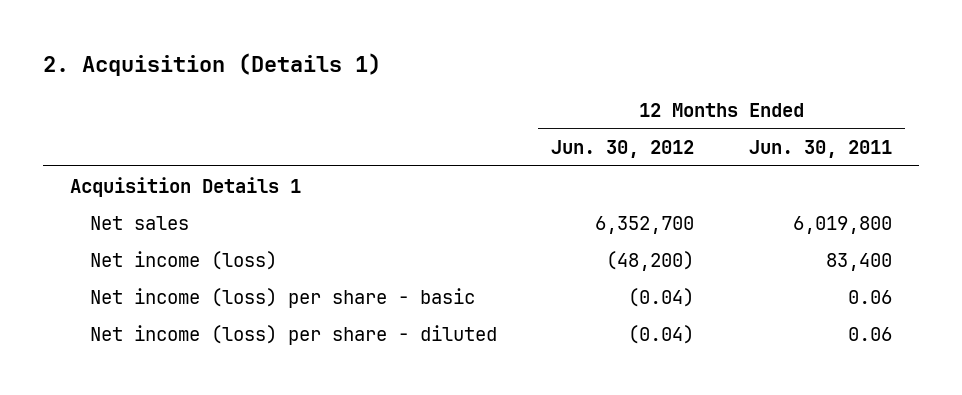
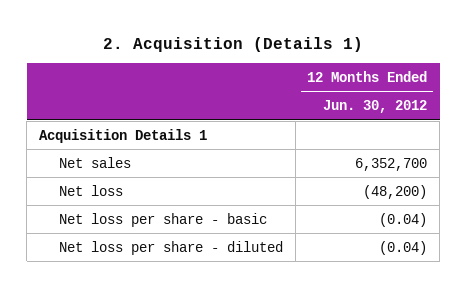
[748,140,892,159] Jun. 30, 2011 -> none
[90,250,278,270] Net income (loss) -> [59,184,124,196] Net loss
[90,287,476,308] Net income (loss) per share - basic -> [59,212,268,227] Net loss per share - basic
[90,324,498,345] Net income (loss) per share - diluted -> [59,240,284,255] Net loss per share - diluted

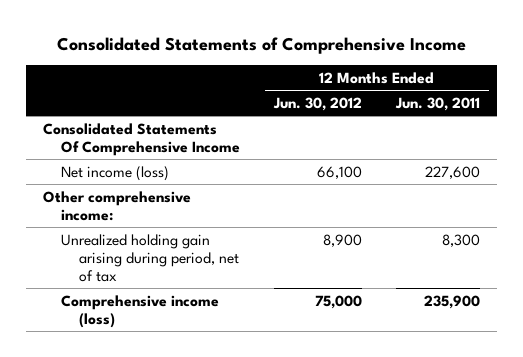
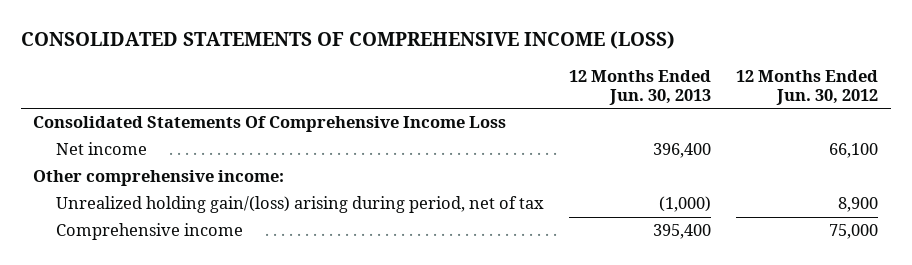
[56,36,466,54] Consolidated Statements of Comprehensive Income -> [20,31,675,50] CONSOLIDATED STATEMENTS OF COMPREHENSIVE INCOME (LOSS)
[395,96,481,111] Jun. 30, 2011 -> none
none -> [569,69,712,106] 12 Months Ended Jun. 30, 2013
[42,122,240,156] Consolidated Statements Of Comprehensive Income -> [33,116,507,133] Consolidated Statements Of Comprehensive Income Loss
[60,165,169,181] Net income (loss) -> [55,142,147,156] Net income
[60,233,239,283] Unrealized holding gain arising during period, net of tax -> [55,196,544,214] Unrealized holding gain/(loss) arising during period, net of tax
[60,294,219,328] Comprehensive income (loss) -> [55,223,243,241] Comprehensive income

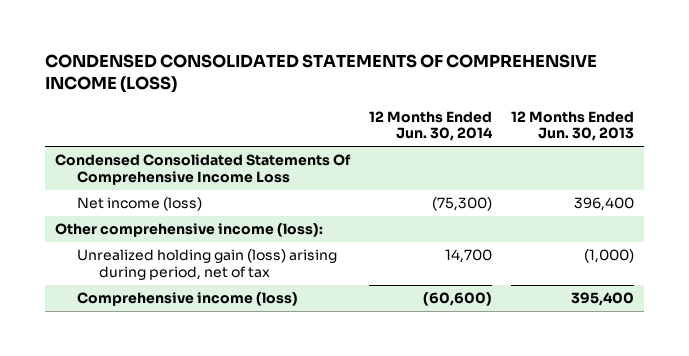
[20,31,675,50] CONSOLIDATED STATEMENTS OF COMPREHENSIVE INCOME (LOSS) -> [45,54,598,94] CONDENSED CONSOLIDATED STATEMENTS OF COMPREHENSIVE INCOME (LOSS)
[736,69,879,106] 12 Months Ended Jun. 30, 2012 -> none
none -> [368,110,493,142] 12 Months Ended Jun. 30, 2014
[33,116,507,133] Consolidated Statements Of Comprehensive Income Loss -> [54,154,351,185] Condensed Consolidated Statements Of Comprehensive Income Loss
[55,142,147,156] Net income -> [76,197,202,212] Net income (loss)
[33,170,285,187] Other comprehensive income: -> [54,223,323,238] Other comprehensive income (loss):
[55,196,544,214] Unrealized holding gain/(loss) arising during period, net of tax -> [76,249,337,280] Unrealized holding gain (loss) arising during period, net of tax
[55,223,243,241] Comprehensive income -> [76,292,298,307] Comprehensive income (loss)

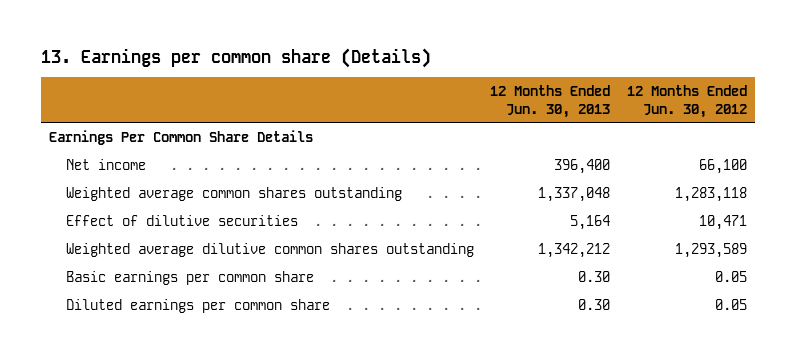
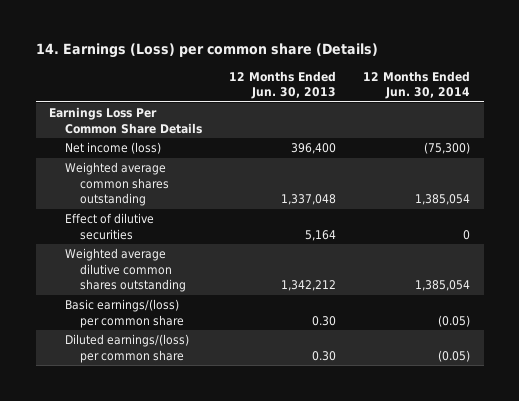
[40,47,431,68] 13. Earnings per common share (Details) -> [35,43,378,59] 14. Earnings (Loss) per common share (Details)
[627,84,748,118] 12 Months Ended Jun. 30, 2012 -> none
none -> [363,70,471,100] 12 Months Ended Jun. 30, 2014
[48,129,313,145] Earnings Per Common Share Details -> [49,107,202,134] Earnings Loss Per Common Share Details
[65,158,146,170] Net income -> [64,142,161,155] Net income (loss)
[65,270,314,285] Basic earnings per common share -> [64,299,185,328] Basic earnings/(loss) per common share
[65,298,330,313] Diluted earnings per common share -> [64,334,189,363] Diluted earnings/(loss) per common share

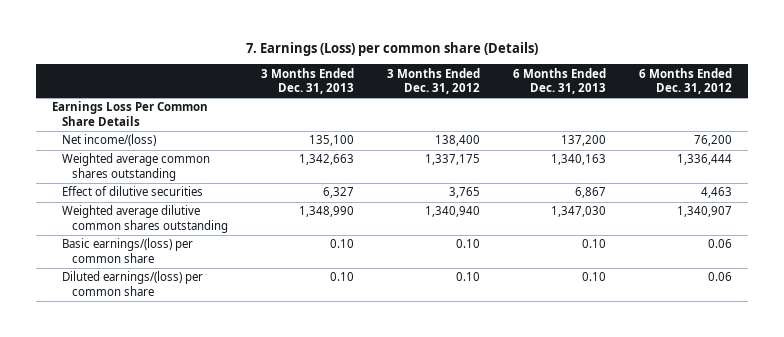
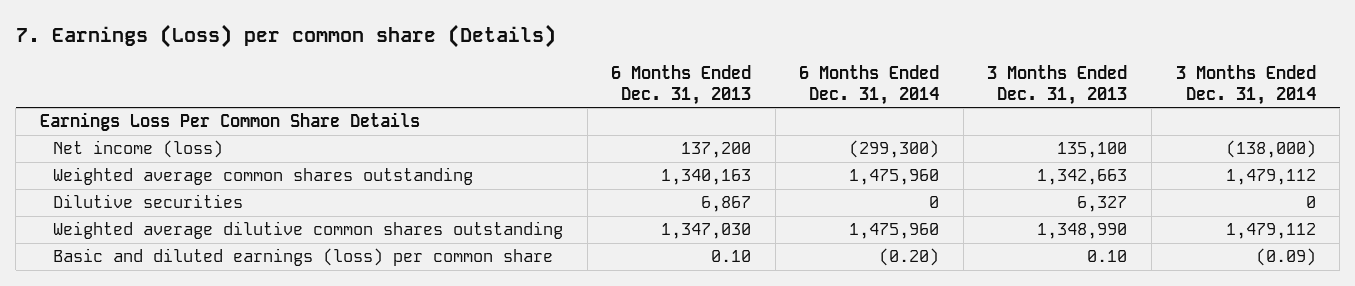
[386,67,480,95] 3 Months Ended Dec. 31, 2012 -> none
[638,67,732,95] 6 Months Ended Dec. 31, 2012 -> none
none -> [799,64,940,105] 6 Months Ended Dec. 31, 2014
none -> [1175,64,1316,105] 3 Months Ended Dec. 31, 2014
[61,134,156,147] Net income/(loss) -> [53,140,224,159] Net income (loss)
[61,186,203,197] Effect of dilutive securities -> [53,194,244,209] Dilutive securities
[61,271,203,296] Diluted earnings/(loss) per common share -> none
[61,238,193,263] Basic earnings/(loss) per common share -> [53,248,554,267] Basic and diluted earnings (loss) per common share

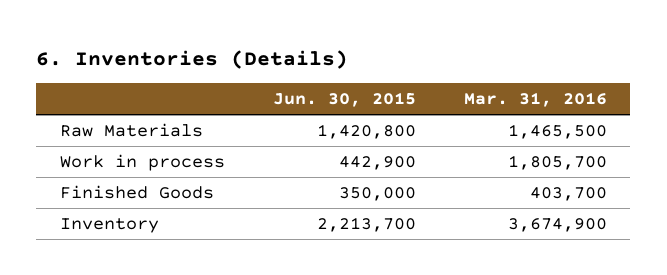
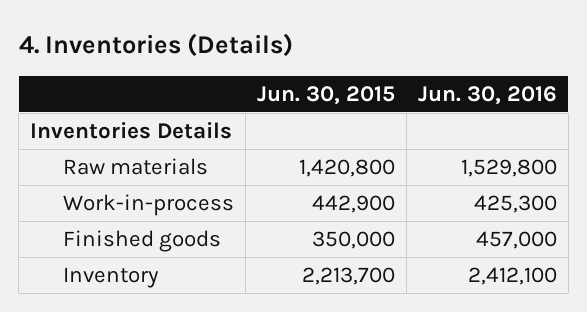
[36,49,349,69] 6. Inventories (Details) -> [18,33,293,58] 4. Inventories (Details)
[463,92,607,108] Mar. 31, 2016 -> none
none -> [417,85,557,105] Jun. 30, 2016
none -> [30,122,233,140] Inventories Details
[60,122,204,137] Raw Materials -> [63,158,209,176] Raw materials
[60,153,226,171] Work in process -> [63,194,235,217] Work-in-process
[60,184,215,199] Finished Goods -> [63,230,222,253] Finished goods

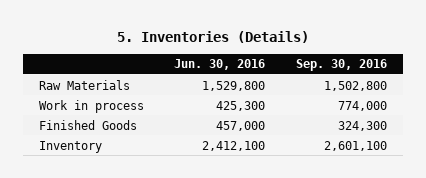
[18,33,293,58] 4. Inventories (Details) -> [116,30,309,43] 5. Inventories (Details)
[257,85,396,105] Jun. 30, 2015 -> none
none -> [296,59,388,72] Sep. 30, 2016
[30,122,233,140] Inventories Details -> none
[63,158,209,176] Raw materials -> [38,79,130,90] Raw Materials
[63,194,235,217] Work-in-process -> [38,99,144,113] Work in process
[63,230,222,253] Finished goods -> [38,119,137,130] Finished Goods

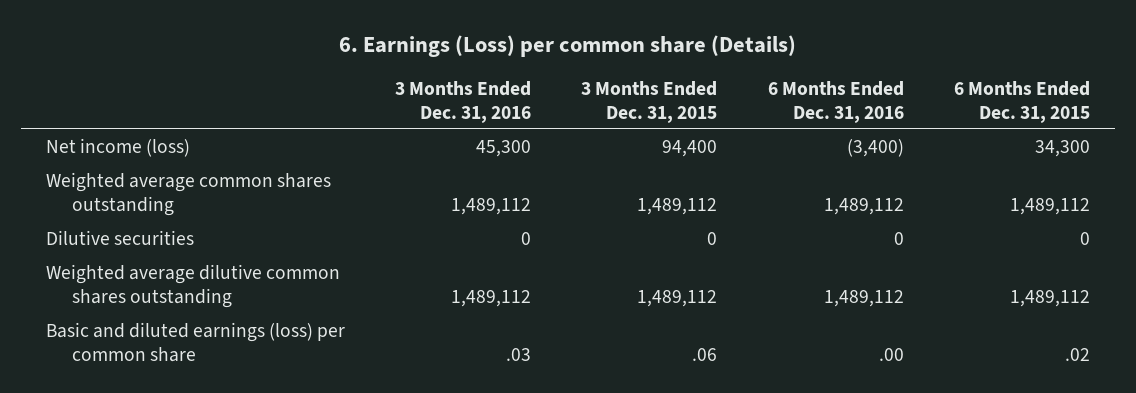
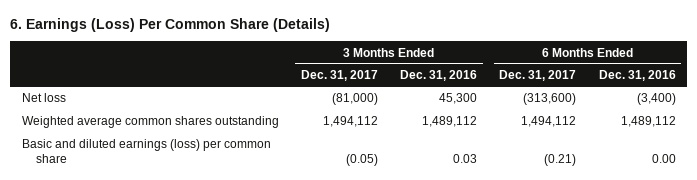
[338,34,796,57] 6. Earnings (Loss) per common share (Details) -> [10,18,331,33] 6. Earnings (Loss) Per Common Share (Details)
[581,80,718,123] 3 Months Ended Dec. 31, 2015 -> none
[953,80,1090,123] 6 Months Ended Dec. 31, 2015 -> none
none -> [300,70,378,82] Dec. 31, 2017
none -> [499,70,577,82] Dec. 31, 2017
[46,138,191,158] Net income (loss) -> [21,93,66,103] Net loss
[46,230,195,246] Dilutive securities -> none
[46,264,341,309] Weighted average dilutive common shares outstanding -> none
[506,348,532,362] .03 -> [453,154,478,164] 0.03
[878,348,904,362] .00 -> [651,154,676,164] 0.00

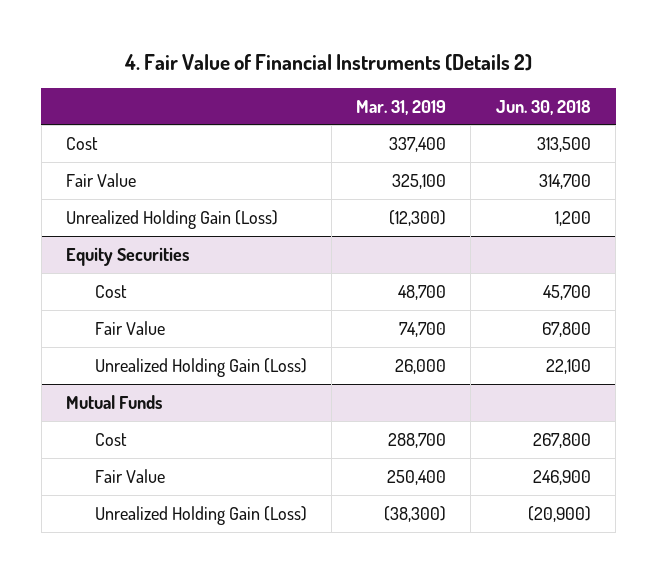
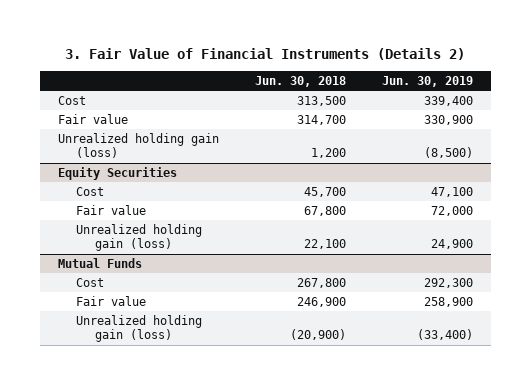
[124,53,533,71] 4. Fair Value of Financial Instruments (Details 2) -> [65,47,466,60] 3. Fair Value of Financial Instruments (Details 2)
[356,99,447,115] Mar. 31, 2019 -> none
none -> [382,75,474,87] Jun. 30, 2019
[66,172,137,187] Fair Value -> [57,114,128,125] Fair value
[66,209,279,229] Unrealized Holding Gain (Loss) -> [57,133,219,159] Unrealized holding gain (loss)
[94,320,165,335] Fair Value -> [76,205,147,216] Fair value
[94,357,307,377] Unrealized Holding Gain (Loss) -> [76,224,203,252] Unrealized holding gain (loss)
[94,468,165,483] Fair Value -> [76,296,147,307] Fair value
[94,505,307,525] Unrealized Holding Gain (Loss) -> [76,315,203,343] Unrealized holding gain (loss)

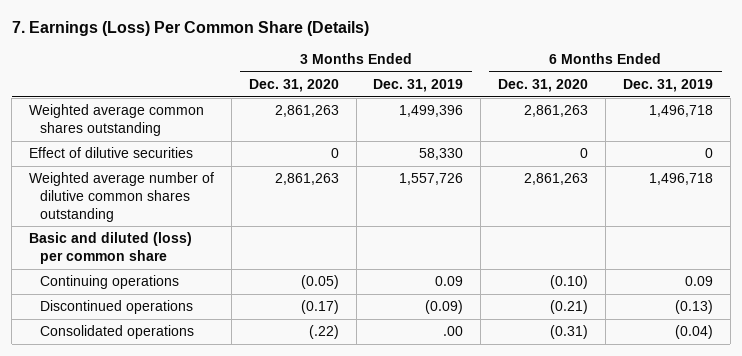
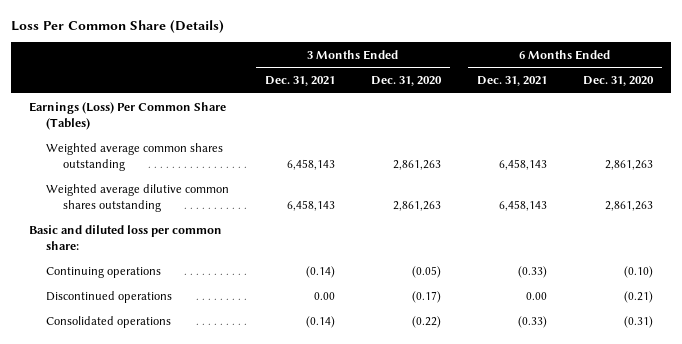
[11,21,369,37] 7. Earnings (Loss) Per Common Share (Details) -> [11,20,225,34] Loss Per Common Share (Details)
[373,79,464,93] Dec. 31, 2019 -> none
[622,79,713,93] Dec. 31, 2019 -> none
none -> [265,76,336,87] Dec. 31, 2021
none -> [477,76,548,87] Dec. 31, 2021
none -> [29,101,227,130] Earnings (Loss) Per Common Share (Tables)
[28,147,193,159] Effect of dilutive securities -> none
[28,172,214,222] Weighted average number of dilutive common shares outstanding -> [46,183,230,212] Weighted average dilutive common shares outstanding
[28,232,192,265] Basic and diluted (loss) per common share -> [29,224,223,250] Basic and diluted loss per common share:
[308,325,339,340] (.22) -> [412,315,442,328] (0.22)

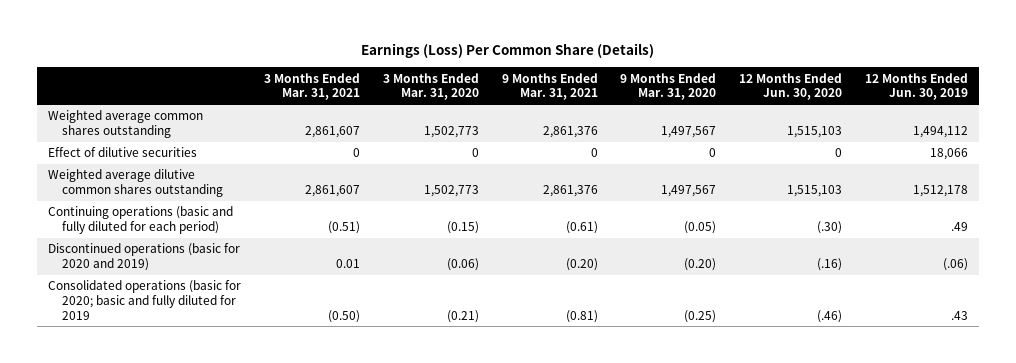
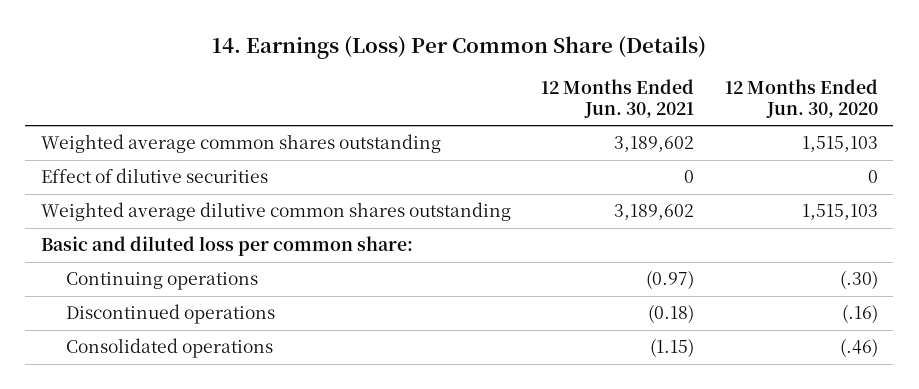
[361,43,655,59] Earnings (Loss) Per Common Share (Details) -> [212,35,707,59] 14. Earnings (Loss) Per Common Share (Details)
[264,72,361,101] 3 Months Ended Mar. 31, 2021 -> none
[382,72,479,101] 3 Months Ended Mar. 31, 2020 -> none
[501,72,598,101] 9 Months Ended Mar. 31, 2021 -> none
[620,72,717,101] 9 Months Ended Mar. 31, 2020 -> none
[864,72,968,101] 12 Months Ended Jun. 30, 2019 -> none
none -> [541,79,695,118] 12 Months Ended Jun. 30, 2021
[48,206,234,235] Continuing operations (basic and fully diluted for each period) -> none
[48,243,241,272] Discontinued operations (basic for 2020 and 2019) -> none
[48,280,242,320] Consolidated operations (basic for 2020; basic and fully diluted for 2019 -> none
none -> [40,236,413,257] Basic and diluted loss per common share:
none -> [65,272,258,291] Continuing operations
none -> [65,304,275,325] Discontinued operations
none -> [65,338,273,359] Consolidated operations

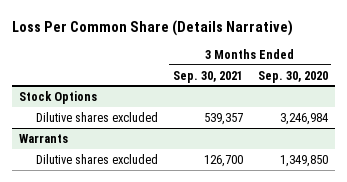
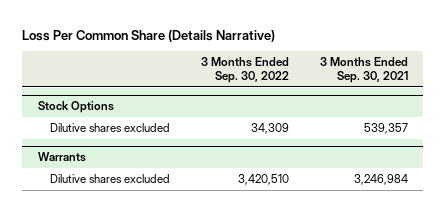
[257,70,328,83] Sep. 30, 2020 -> none
none -> [200,56,289,83] 3 Months Ended Sep. 30, 2022
[203,154,243,167] 126,700 -> [353,174,408,186] 3,246,984

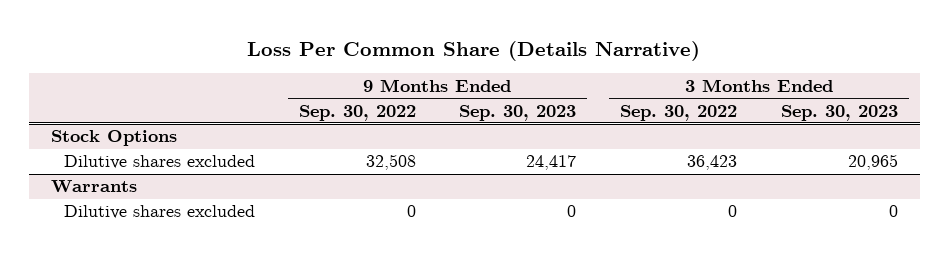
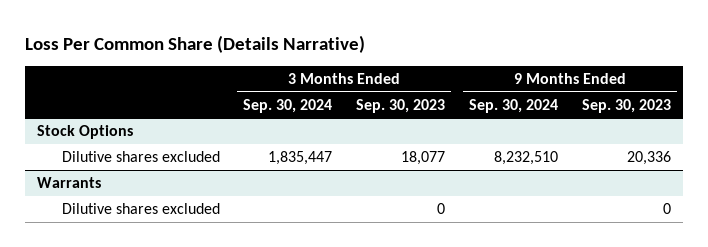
[298,104,416,121] Sep. 30, 2022 -> none
[620,104,738,121] Sep. 30, 2022 -> none
none -> [243,98,333,113] Sep. 30, 2024
none -> [468,98,558,113] Sep. 30, 2024
[526,155,577,171] 24,417 -> [626,151,671,166] 20,336
[847,154,898,171] 20,965 -> [401,151,446,166] 18,077

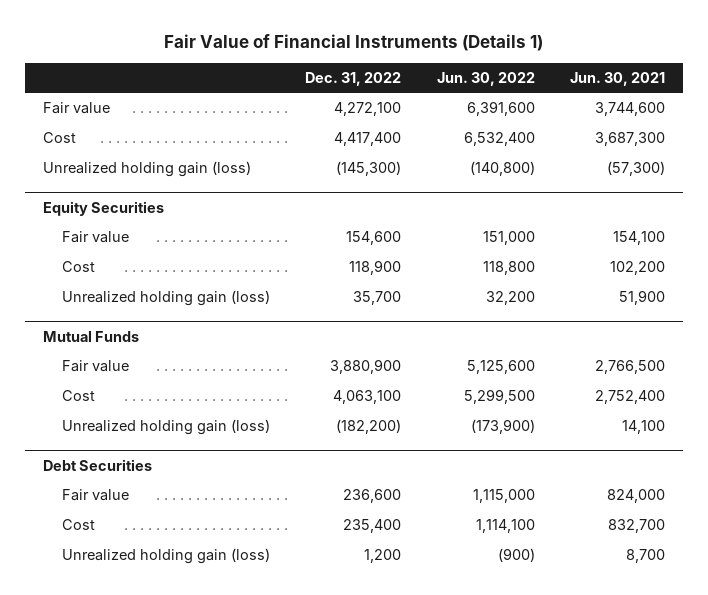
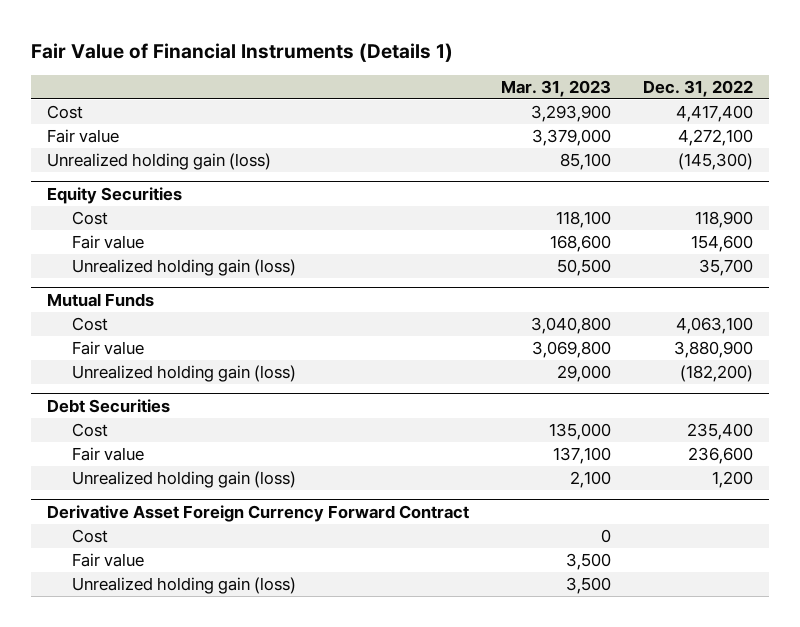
[436,71,535,86] Jun. 30, 2022 -> none
[570,71,666,86] Jun. 30, 2021 -> none
none -> [500,80,611,98] Mar. 31, 2023
[42,102,110,115] Fair value -> [47,129,120,144] Fair value
[62,231,130,244] Fair value -> [72,235,145,250] Fair value
[62,360,130,373] Fair value -> [72,341,145,356] Fair value
[62,489,130,502] Fair value -> [72,447,145,462] Fair value
none -> [47,504,470,522] Derivative Asset Foreign Currency Forward Contract
none -> [72,529,109,544] Cost
none -> [72,553,145,568] Fair value
none -> [72,577,297,595] Unrealized holding gain (loss)

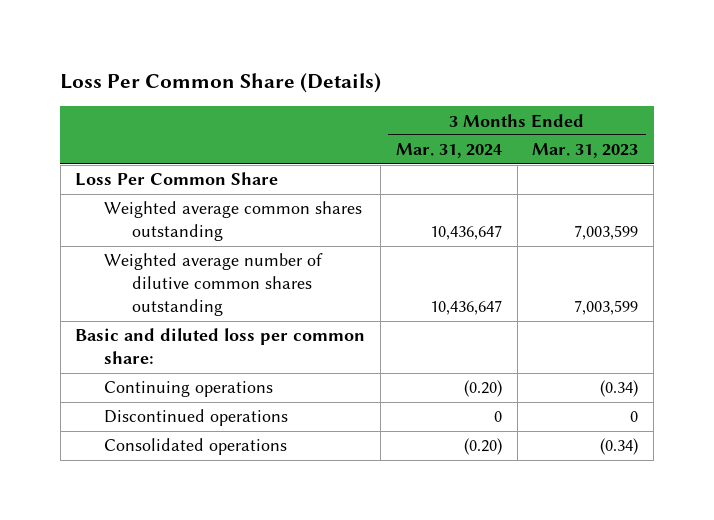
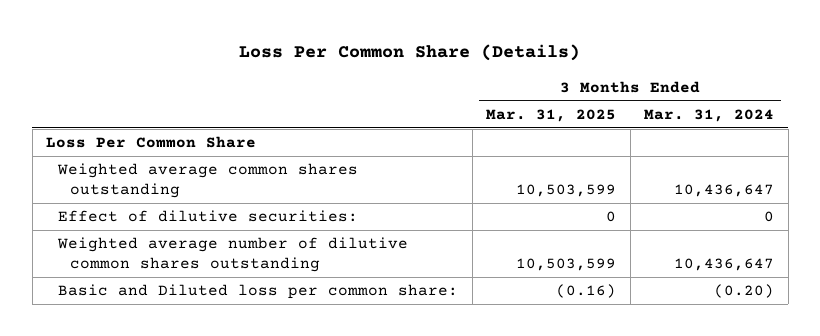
[532,143,639,159] Mar. 31, 2023 -> none
none -> [486,108,617,122] Mar. 31, 2025
none -> [58,210,359,223] Effect of dilutive securities:
[75,328,366,365] Basic and diluted loss per common share: -> none
[103,381,273,398] Continuing operations -> none
[103,409,288,427] Discontinued operations -> none
[103,438,287,456] Consolidated operations -> [58,284,459,300] Basic and Diluted loss per common share:

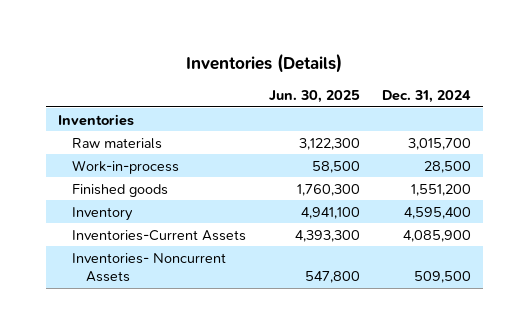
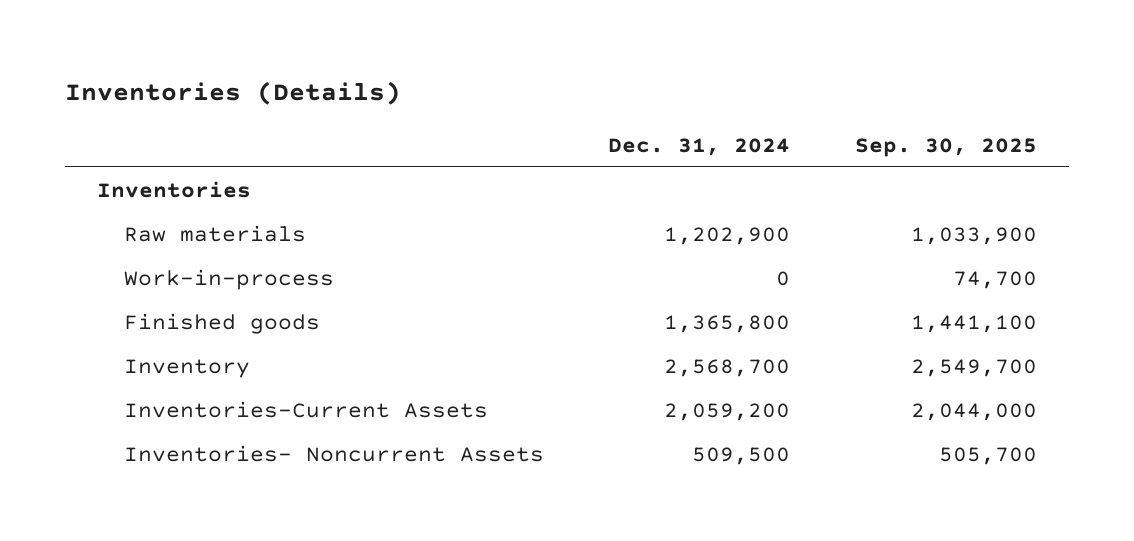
[268,90,360,104] Jun. 30, 2025 -> none
none -> [854,137,1037,157] Sep. 30, 2025
[408,137,472,150] 3,015,700 -> [664,226,791,245] 1,202,900
[424,160,472,173] 28,500 -> [776,270,791,286] 0
[411,183,472,196] 1,551,200 -> [664,314,791,333] 1,365,800
[404,206,472,219] 4,595,400 -> [664,358,791,377] 2,568,700
[403,229,472,242] 4,085,900 -> [664,402,791,421] 2,059,200

